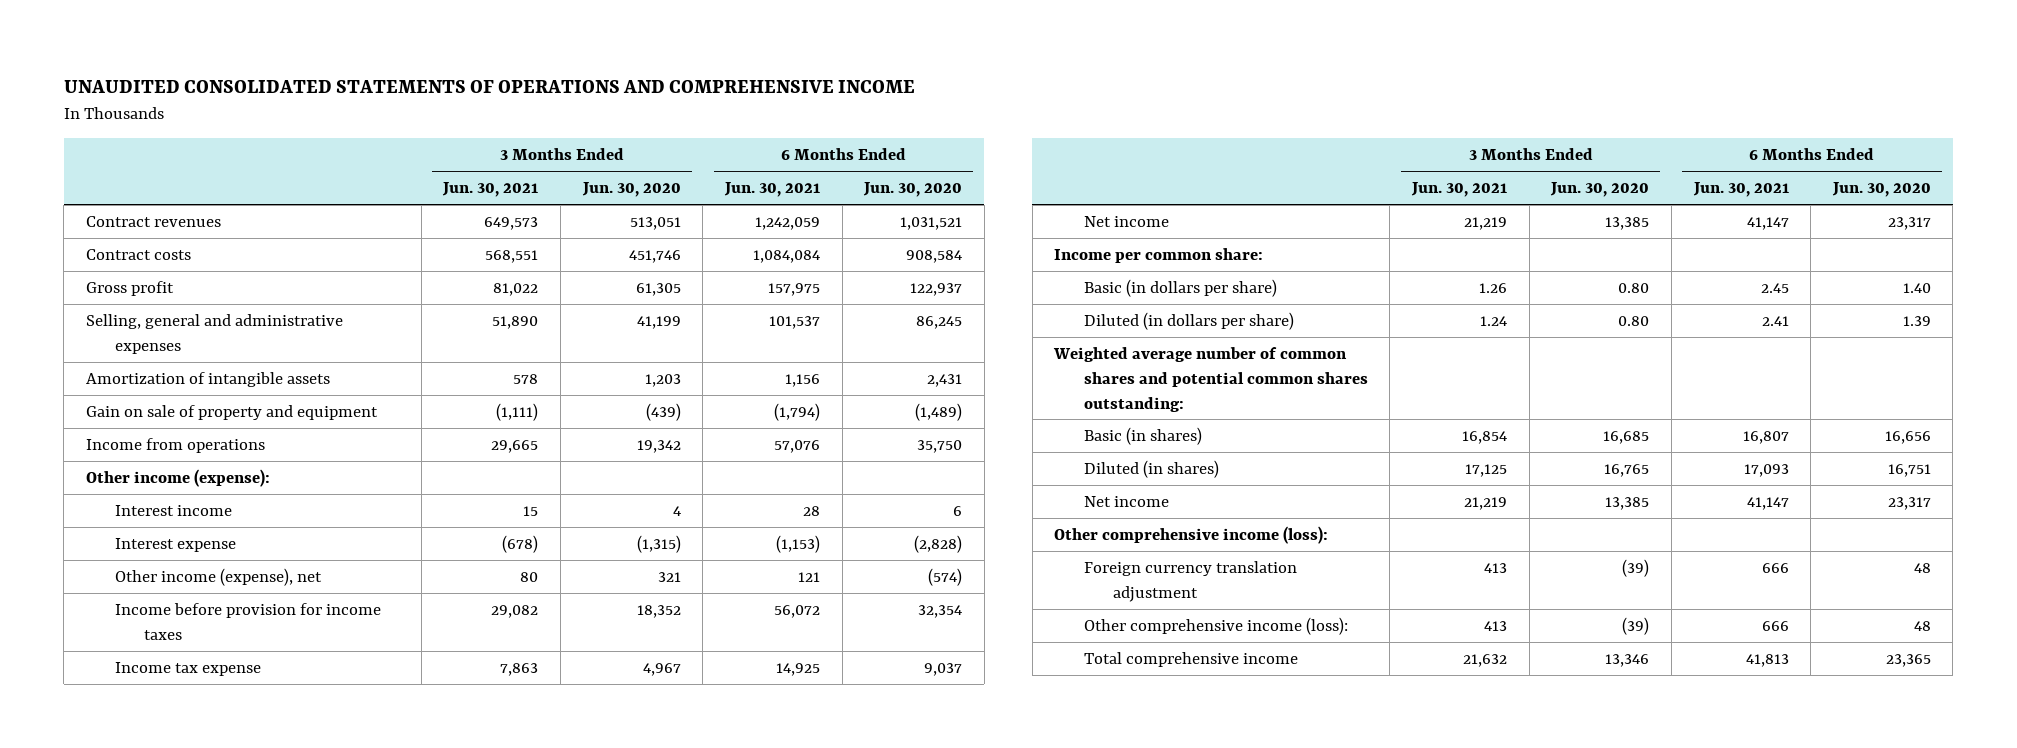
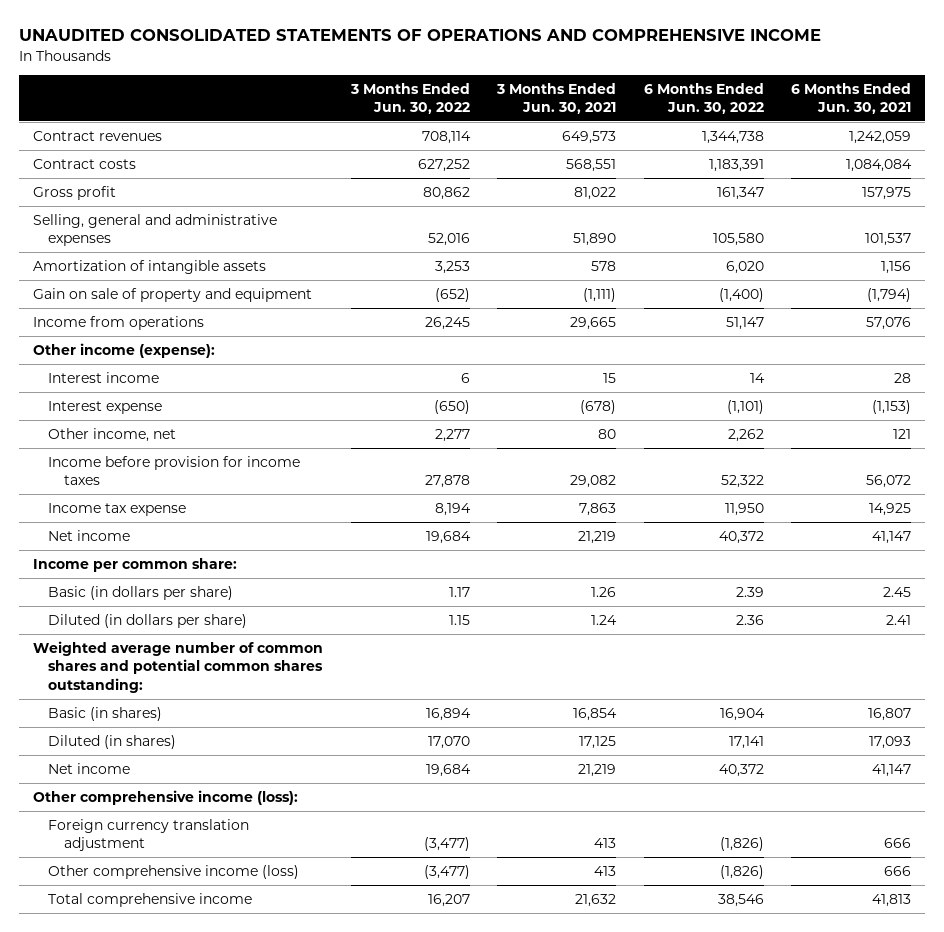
[581,182,681,198] Jun. 30, 2020 -> none
[863,182,963,198] Jun. 30, 2020 -> none
none -> [349,82,470,115] 3 Months Ended Jun. 30, 2022
none -> [643,82,764,115] 6 Months Ended Jun. 30, 2022
[115,567,323,586] Other income (expense), net -> [48,427,177,442] Other income, net
[1083,616,1348,635] Other comprehensive income (loss): -> [48,864,300,879] Other comprehensive income (loss)

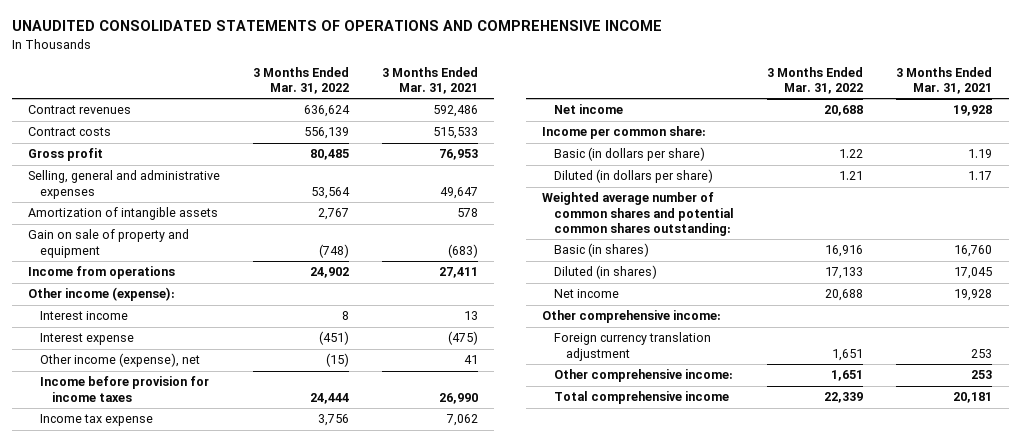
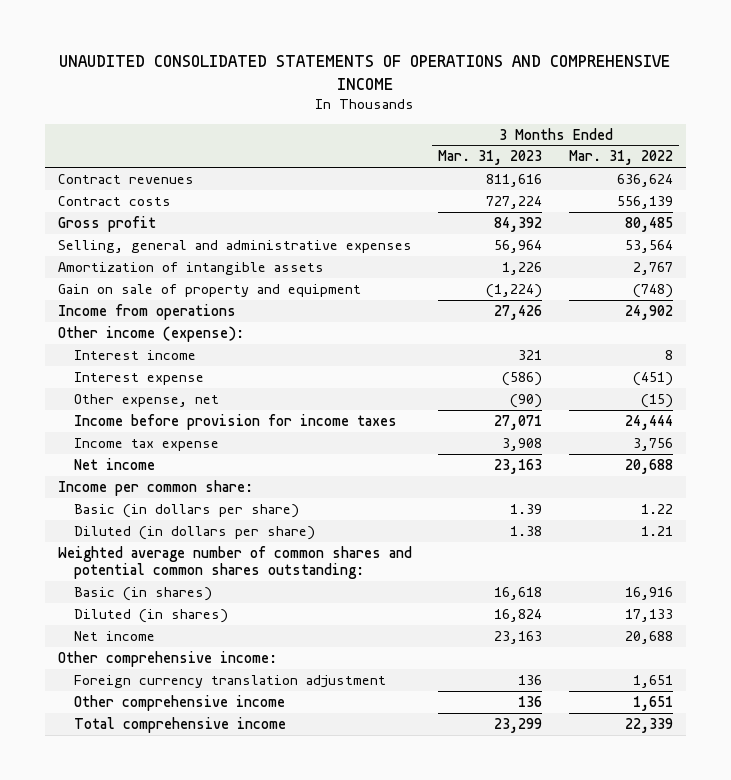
[381,66,478,94] 3 Months Ended Mar. 31, 2021 -> none
none -> [438,150,543,166] Mar. 31, 2023
[40,353,201,368] Other income (expense), net -> [73,393,219,407] Other expense, net
[554,369,734,383] Other comprehensive income: -> [73,694,285,711] Other comprehensive income

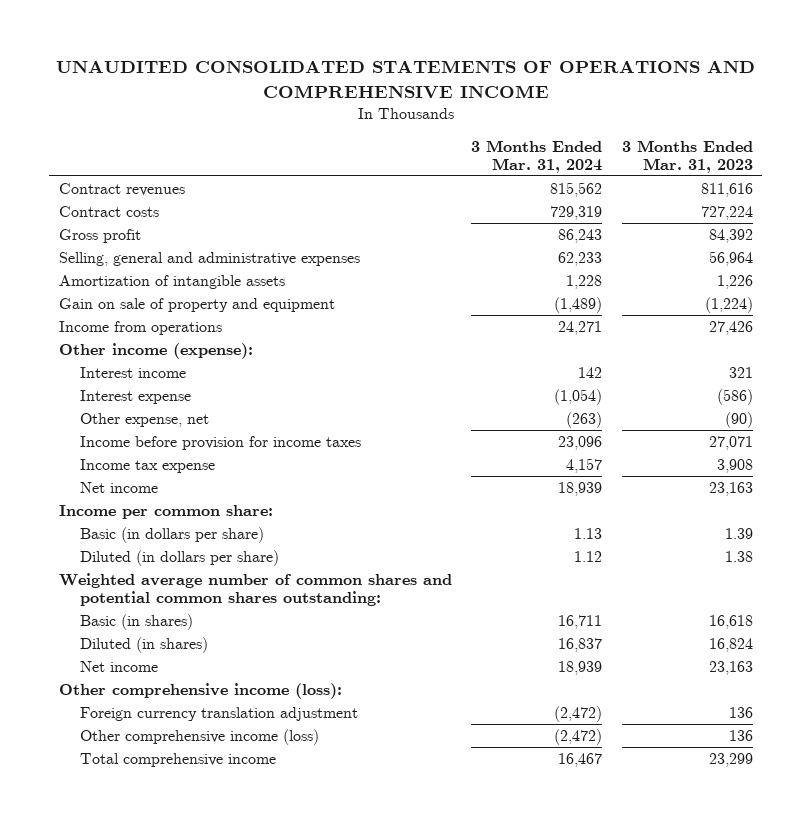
[568,150,673,166] Mar. 31, 2022 -> none
none -> [471,139,603,174] 3 Months Ended Mar. 31, 2024
[57,650,277,667] Other comprehensive income: -> [58,682,342,699] Other comprehensive income (loss):
[73,694,285,711] Other comprehensive income -> [79,728,319,745] Other comprehensive income (loss)

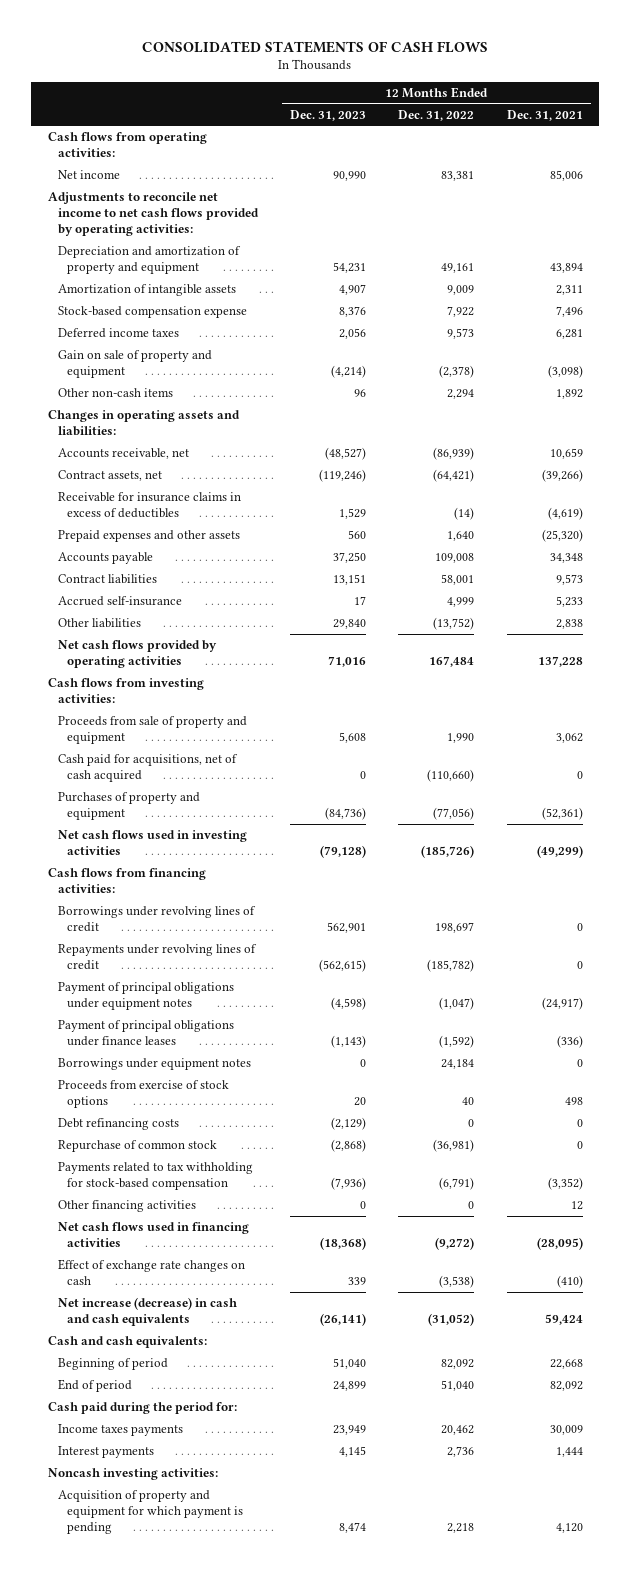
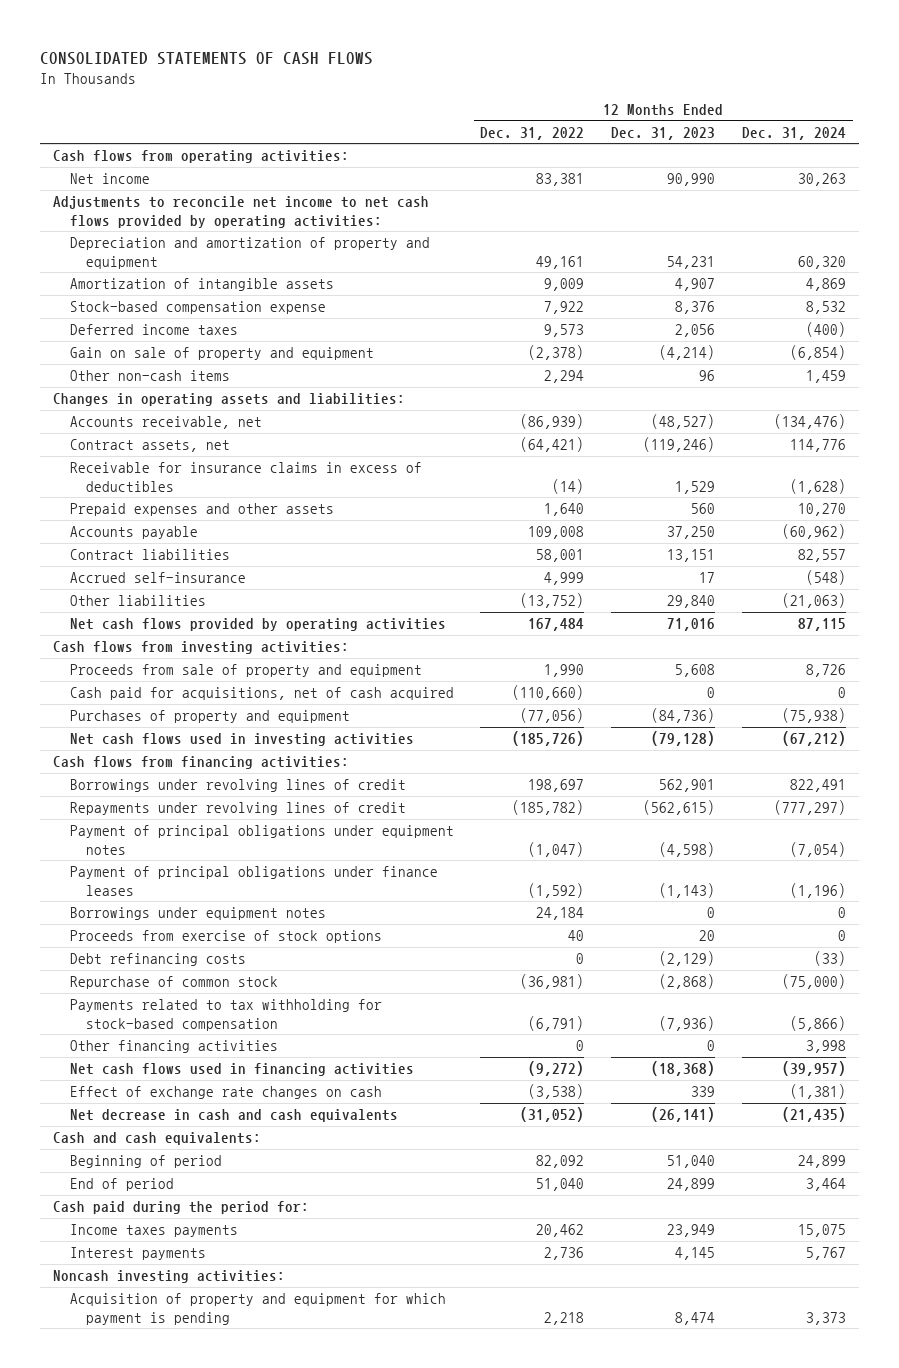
[506,109,583,121] Dec. 31, 2021 -> none
none -> [742,126,847,140] Dec. 31, 2024
[57,1297,237,1327] Net increase (decrease) in cash and cash equivalents -> [69,1109,398,1123] Net decrease in cash and cash equivalents

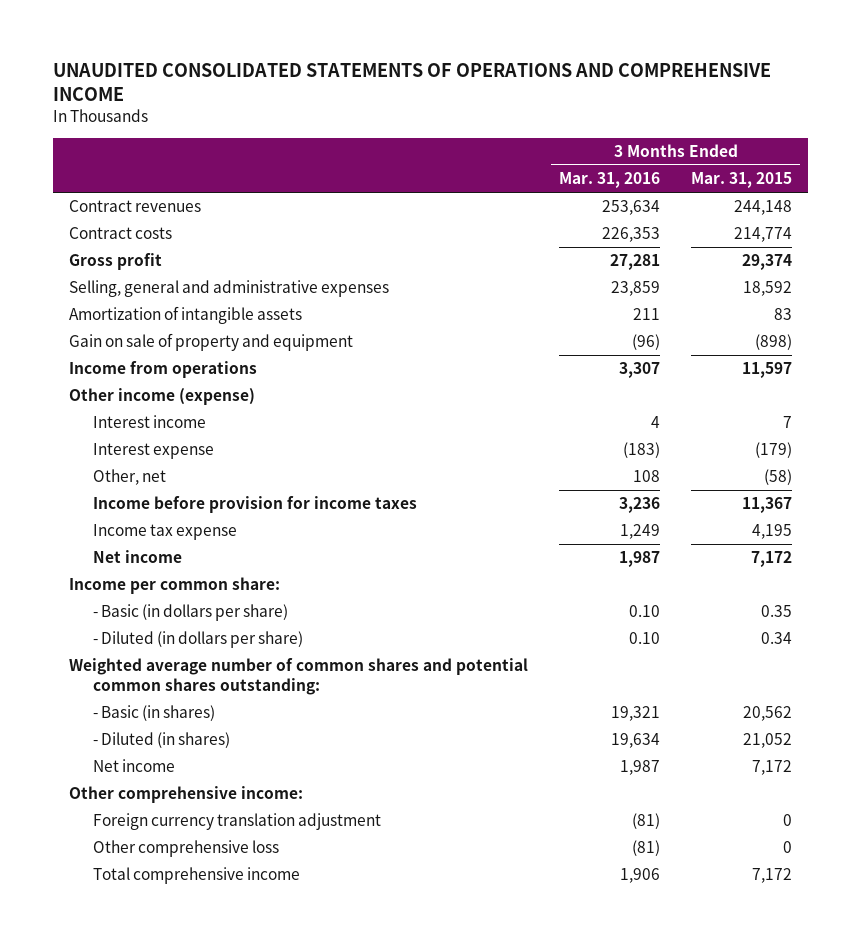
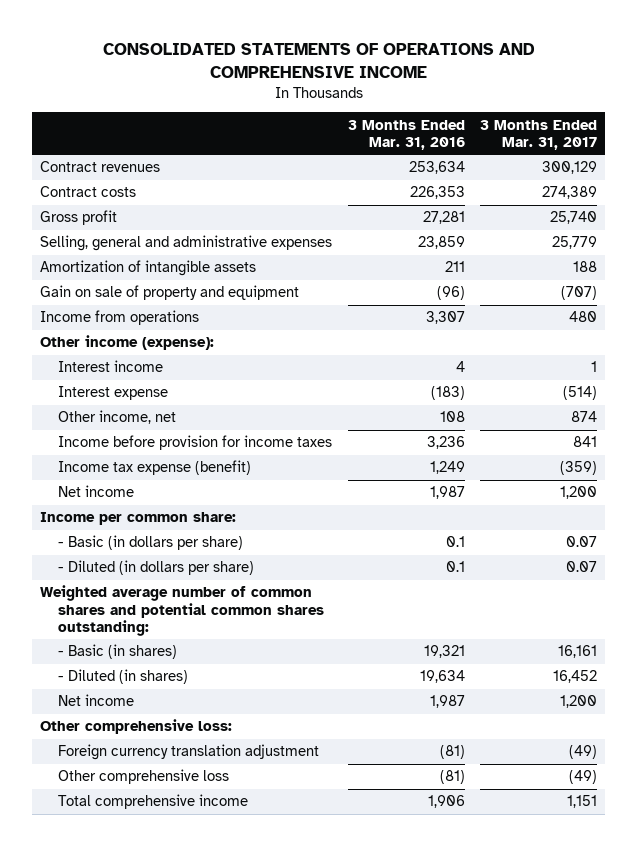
[52,62,771,102] UNAUDITED CONSOLIDATED STATEMENTS OF OPERATIONS AND COMPREHENSIVE INCOME -> [102,43,535,78] CONSOLIDATED STATEMENTS OF OPERATIONS AND COMPREHENSIVE INCOME
[691,172,793,189] Mar. 31, 2015 -> none
none -> [480,119,598,150] 3 Months Ended Mar. 31, 2017
[68,388,255,406] Other income (expense) -> [40,335,215,351] Other income (expense):
[93,469,167,486] Other, net -> [58,410,177,425] Other income, net
[93,524,238,541] Income tax expense -> [58,460,252,476] Income tax expense (benefit)
[628,605,660,618] 0.10 -> [445,536,465,548] 0.1
[628,632,660,645] 0.10 -> [445,561,465,573] 0.1
[68,786,303,804] Other comprehensive income: -> [40,719,233,735] Other comprehensive loss:

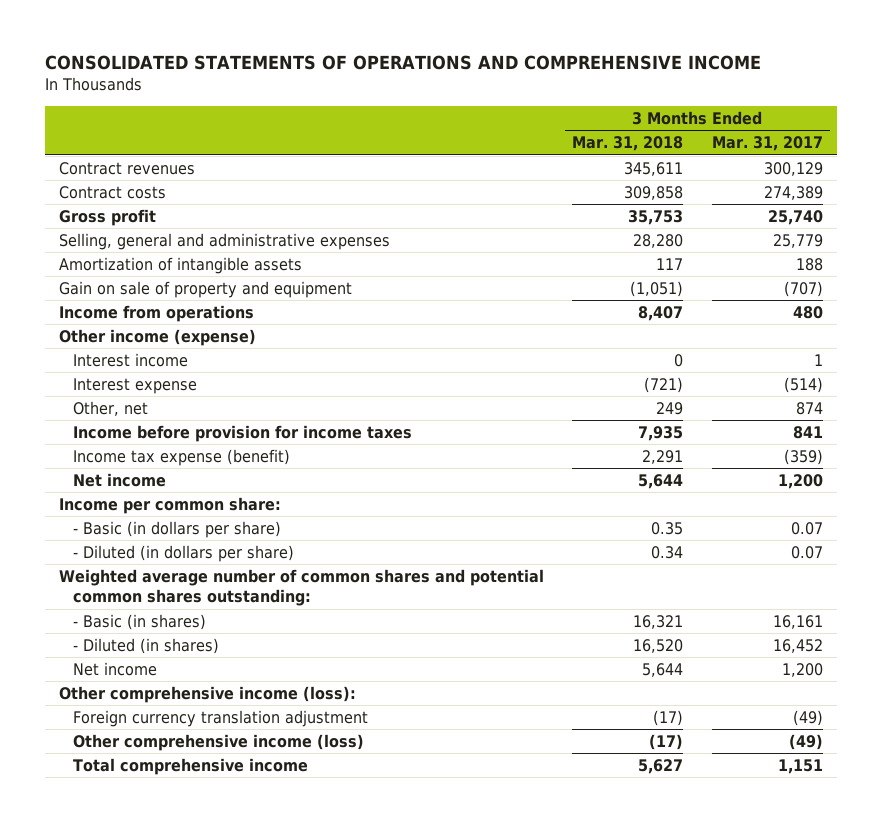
[347,119,465,150] 3 Months Ended Mar. 31, 2016 -> none
none -> [572,136,684,152] Mar. 31, 2018
[40,335,215,351] Other income (expense): -> [59,328,257,346] Other income (expense)
[58,410,177,425] Other income, net -> [73,400,149,416] Other, net
[40,719,233,735] Other comprehensive loss: -> [59,685,357,703] Other comprehensive income (loss):
[58,769,230,785] Other comprehensive loss -> [73,733,365,751] Other comprehensive income (loss)

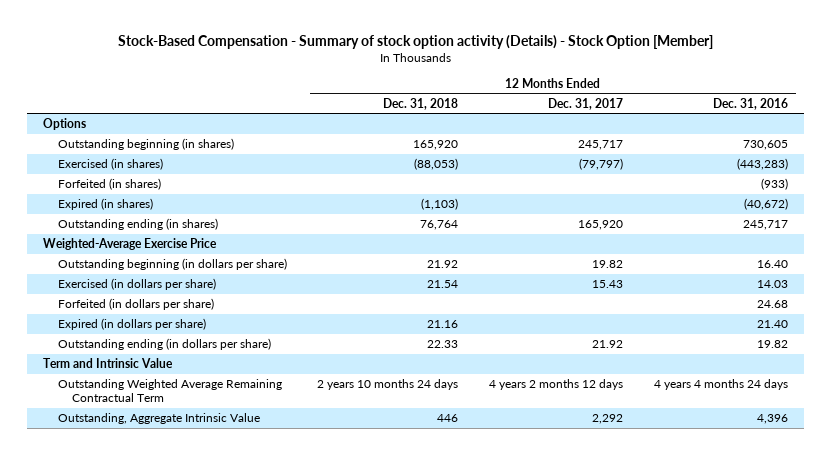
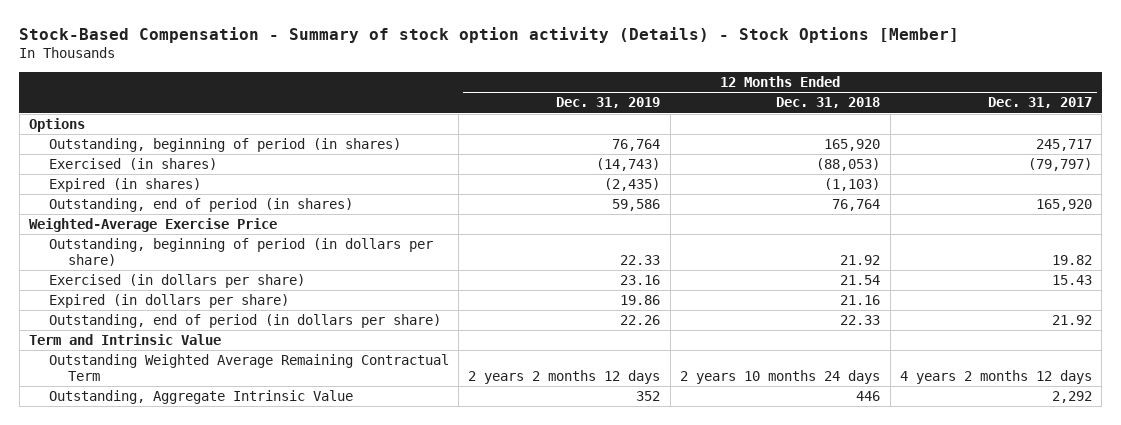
[117,34,713,49] Stock-Based Compensation - Summary of stock option activity (Details) - Stock Option [Member] -> [19,27,960,44] Stock-Based Compensation - Summary of stock option activity (Details) - Stock Options [Member]
[713,97,789,110] Dec. 31, 2016 -> none
none -> [556,97,661,109] Dec. 31, 2019
[57,138,234,151] Outstanding beginning (in shares) -> [48,138,401,153] Outstanding, beginning of period (in shares)
[57,178,161,191] Forfeited (in shares) -> none
[57,218,218,231] Outstanding ending (in shares) -> [48,198,353,213] Outstanding, end of period (in shares)
[57,258,287,271] Outstanding beginning (in dollars per share) -> [48,238,433,266] Outstanding, beginning of period (in dollars per share)
[57,298,214,311] Forfeited (in dollars per share) -> none
[57,338,271,351] Outstanding ending (in dollars per share) -> [48,314,441,329] Outstanding, end of period (in dollars per share)

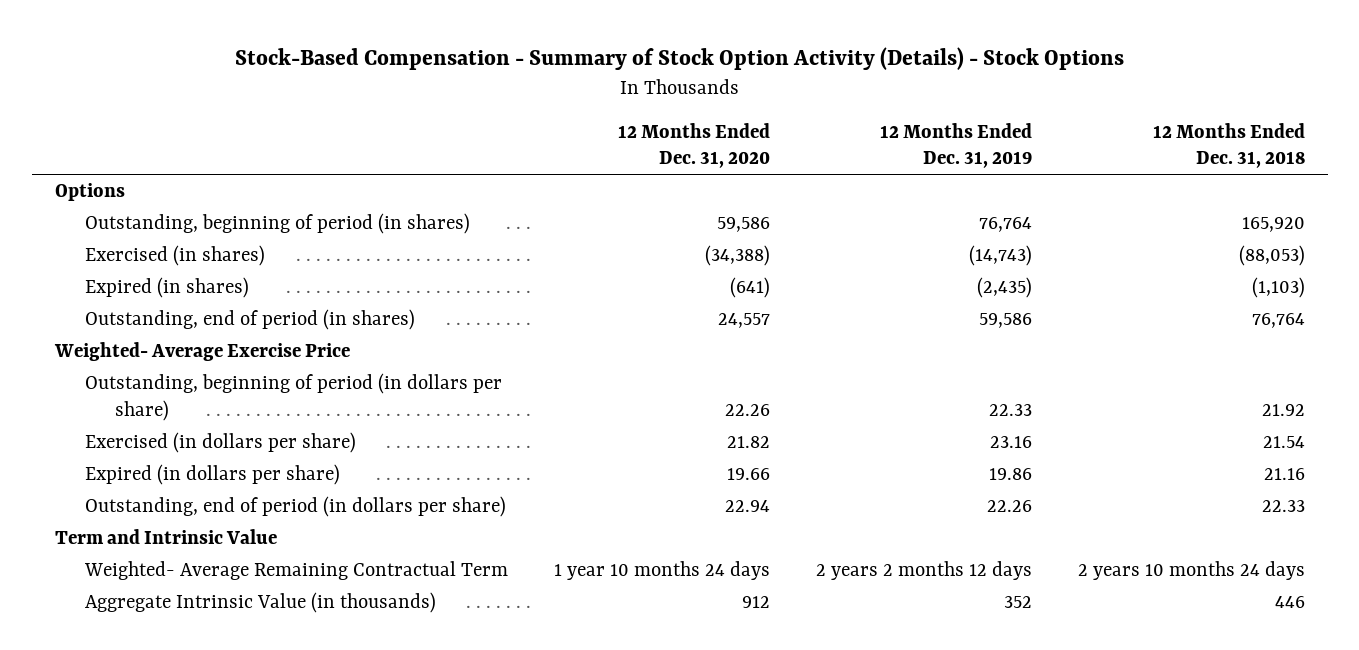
[19,27,960,44] Stock-Based Compensation - Summary of stock option activity (Details) - Stock Options [Member] -> [234,47,1124,71] Stock-Based Compensation - Summary of Stock Option Activity (Details) - Stock Options
[988,97,1093,109] Dec. 31, 2017 -> none
none -> [617,122,770,169] 12 Months Ended Dec. 31, 2020
[29,218,278,233] Weighted-Average Exercise Price -> [53,342,350,362] Weighted- Average Exercise Price
[48,354,449,381] Outstanding Weighted Average Remaining Contractual Term -> [83,561,508,581] Weighted- Average Remaining Contractual Term
[48,390,353,405] Outstanding, Aggregate Intrinsic Value -> [84,592,436,614] Aggregate Intrinsic Value (in thousands)

